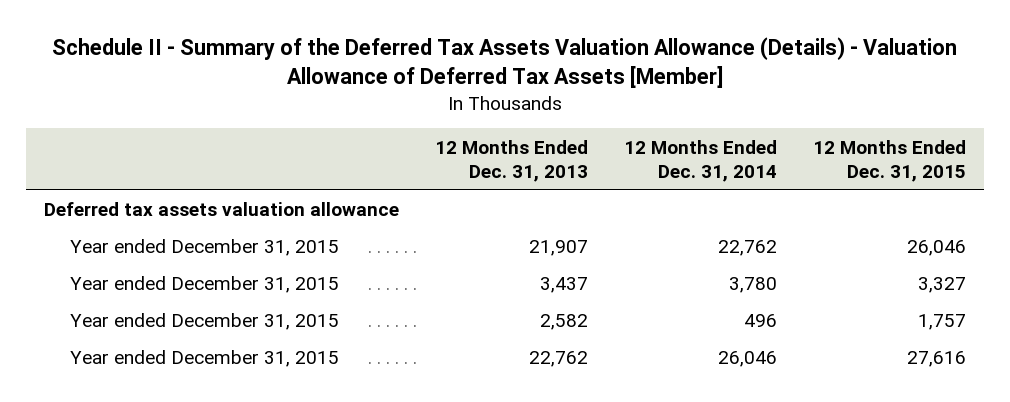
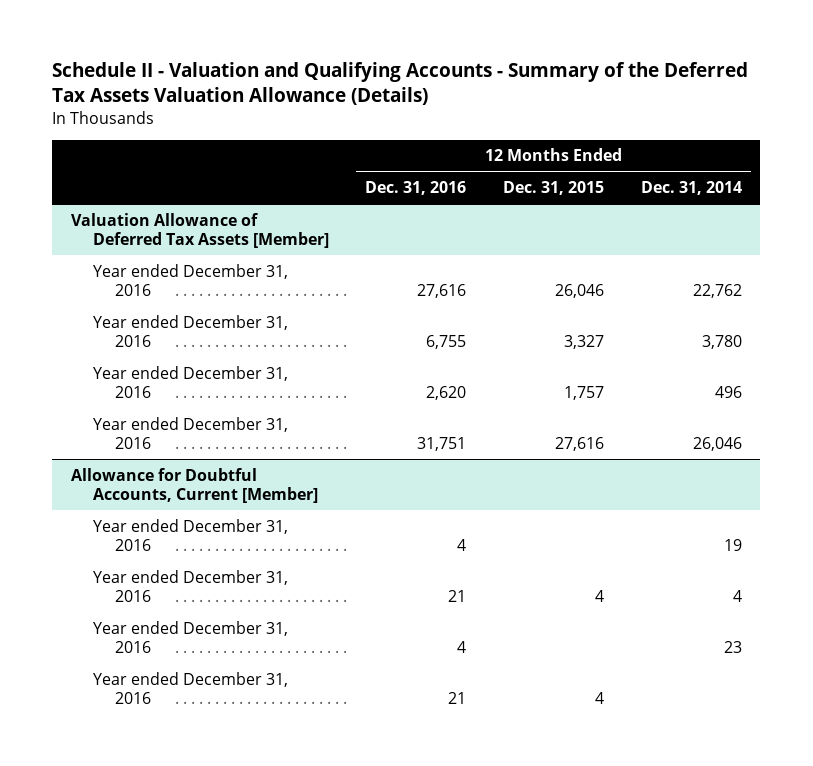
[51,36,957,89] Schedule II - Summary of the Deferred Tax Assets Valuation Allowance (Details) - Valuation Allowance of Deferred Tax Assets [Member] -> [52,62,749,106] Schedule II - Valuation and Qualifying Accounts - Summary of the Deferred Tax Assets Valuation Allowance (Details)
[434,139,588,182] 12 Months Ended Dec. 31, 2013 -> none
none -> [365,181,467,196] Dec. 31, 2016
[43,202,399,217] Deferred tax assets valuation allowance -> none
none -> [70,212,329,249] Valuation Allowance of Deferred Tax Assets [Member]
[69,239,339,257] Year ended December 31, 2015 -> [92,263,288,297] Year ended December 31, 2016
[69,276,339,294] Year ended December 31, 2015 -> [92,314,288,348] Year ended December 31, 2016
[69,313,339,331] Year ended December 31, 2015 -> [92,365,288,399] Year ended December 31, 2016
[69,350,339,368] Year ended December 31, 2015 -> [92,416,288,450] Year ended December 31, 2016
none -> [70,467,318,504] Allowance for Doubtful Accounts, Current [Member]
none -> [92,518,288,552] Year ended December 31, 2016
none -> [92,569,288,603] Year ended December 31, 2016
none -> [92,620,288,654] Year ended December 31, 2016
none -> [92,671,288,705] Year ended December 31, 2016

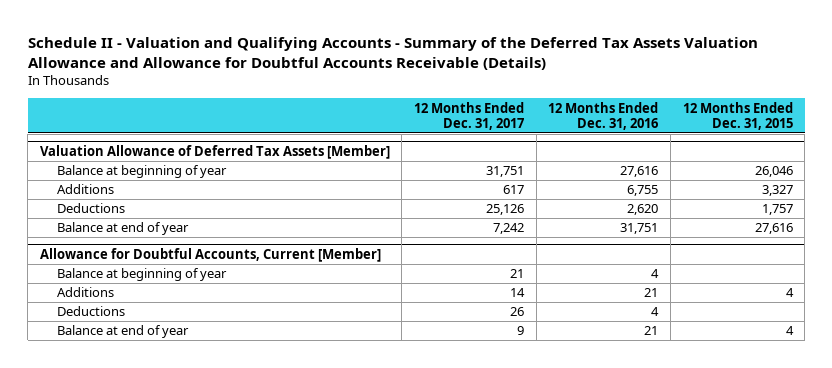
[52,62,749,106] Schedule II - Valuation and Qualifying Accounts - Summary of the Deferred Tax Assets Valuation Allowance (Details) -> [27,36,758,70] Schedule II - Valuation and Qualifying Accounts - Summary of the Deferred Tax Assets Valuation Allowance and Allowance for Doubtful Accounts Receivable (Details)
[640,181,742,196] Dec. 31, 2014 -> none
none -> [414,101,525,131] 12 Months Ended Dec. 31, 2017
[92,263,288,297] Year ended December 31, 2016 -> [56,165,227,179] Balance at beginning of year
[92,314,288,348] Year ended December 31, 2016 -> [56,184,114,195] Additions
[92,365,288,399] Year ended December 31, 2016 -> [56,203,125,214] Deductions
[92,416,288,450] Year ended December 31, 2016 -> [56,222,189,236] Balance at end of year
[92,518,288,552] Year ended December 31, 2016 -> [56,268,227,282] Balance at beginning of year
[92,569,288,603] Year ended December 31, 2016 -> [56,287,114,298] Additions
[92,620,288,654] Year ended December 31, 2016 -> [56,306,125,317] Deductions
[92,671,288,705] Year ended December 31, 2016 -> [56,325,189,339] Balance at end of year

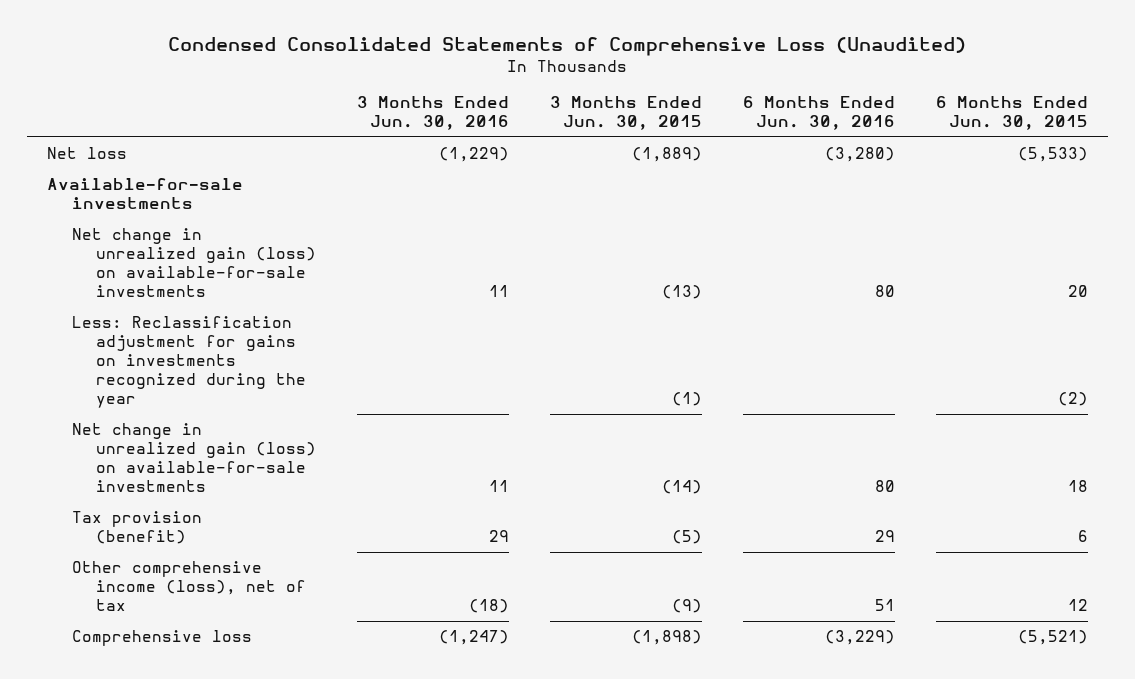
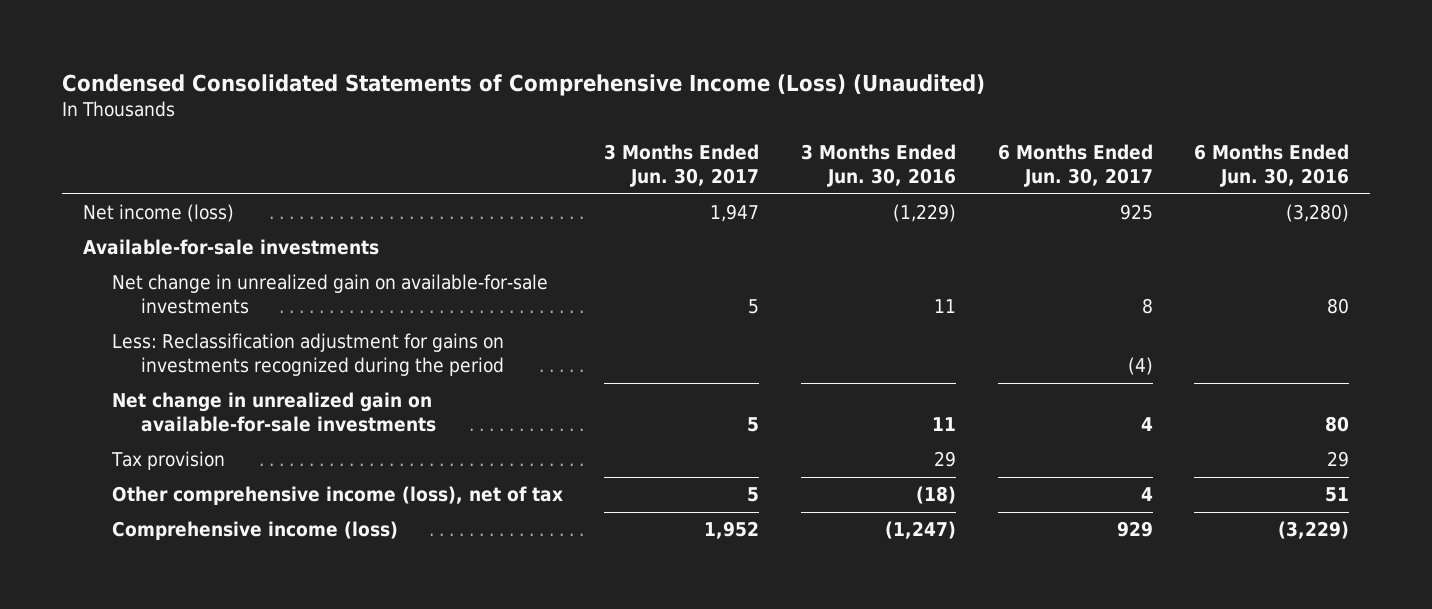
[168,36,967,56] Condensed Consolidated Statements of Comprehensive Loss (Unaudited) -> [62,73,986,96] Condensed Consolidated Statements of Comprehensive Income (Loss) (Unaudited)
[549,96,702,131] 3 Months Ended Jun. 30, 2015 -> none
[935,96,1088,131] 6 Months Ended Jun. 30, 2015 -> none
none -> [604,144,760,187] 3 Months Ended Jun. 30, 2017
none -> [997,144,1153,187] 6 Months Ended Jun. 30, 2017
[47,147,128,160] Net loss -> [82,204,234,223] Net income (loss)
[71,228,317,298] Net change in unrealized gain (loss) on available-for-sale investments -> [111,274,548,315] Net change in unrealized gain on available-for-sale investments
[71,316,307,409] Less: Reclassification adjustment for gains on investments recognized during the year -> [111,333,505,377] Less: Reclassification adjustment for gains on investments recognized during the period
[71,423,317,493] Net change in unrealized gain (loss) on available-for-sale investments -> [111,392,437,433] Net change in unrealized gain on available-for-sale investments
[71,511,202,545] Tax provision (benefit) -> [110,451,225,471] Tax provision
[71,630,252,647] Comprehensive loss -> [111,521,398,541] Comprehensive income (loss)

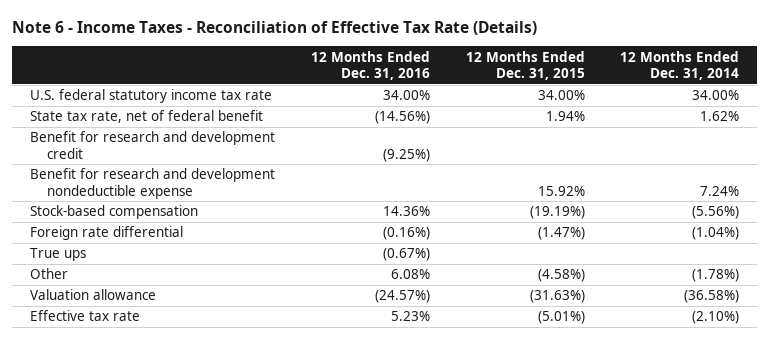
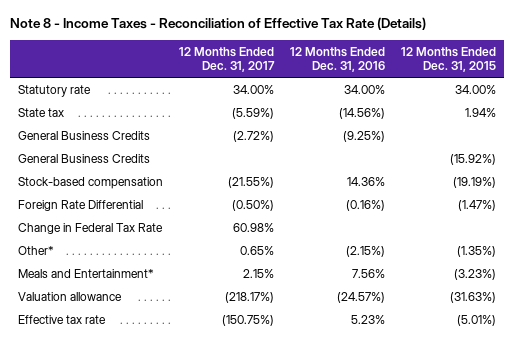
[12,21,538,36] Note 6 - Income Taxes - Reconciliation of Effective Tax Rate (Details) -> [10,17,427,31] Note 8 - Income Taxes - Reconciliation of Effective Tax Rate (Details)
[620,50,740,81] 12 Months Ended Dec. 31, 2014 -> none
none -> [179,47,276,72] 12 Months Ended Dec. 31, 2017
[30,168,276,199] Benefit for research and development nondeductible expense -> none
[30,89,273,104] U.S. federal statutory income tax rate -> [18,84,92,97] Statutory rate
[30,110,264,124] State tax rate, net of federal benefit -> [18,107,65,117] State tax
[30,131,276,159] Benefit for research and development credit -> [18,130,151,140] General Business Credits
none -> [18,153,151,163] General Business Credits
[30,248,87,262] True ups -> none
[30,226,184,241] Foreign rate differential -> [18,199,144,211] Foreign Rate Differential
none -> [18,222,164,234] Change in Federal Tax Rate
[30,268,69,280] Other -> [18,245,55,255] Other*
[390,269,430,280] 6.08% -> [346,245,386,257] (2.15%)
[537,269,585,283] (4.58%) -> [457,245,497,257] (1.35%)
none -> [18,268,155,278] Meals and Entertainment*

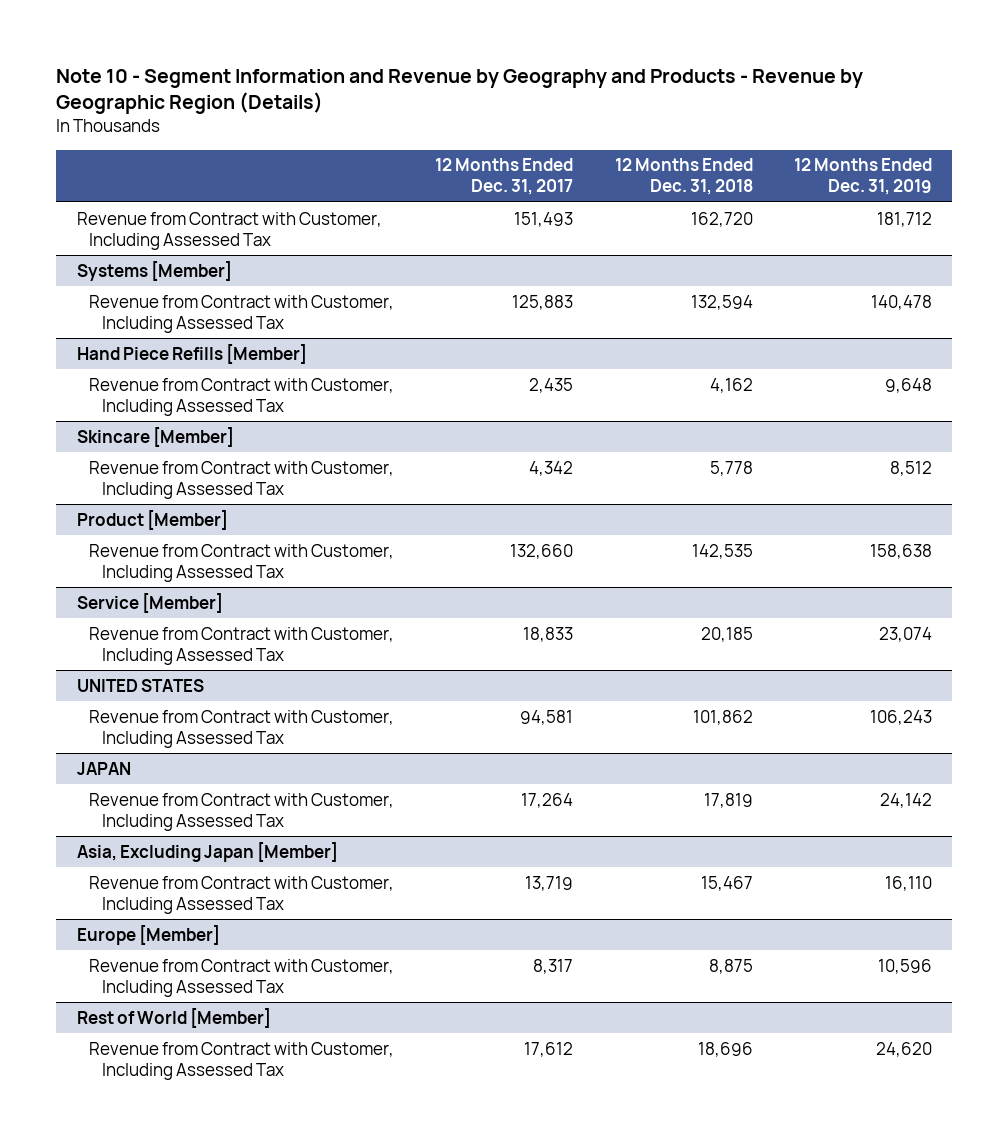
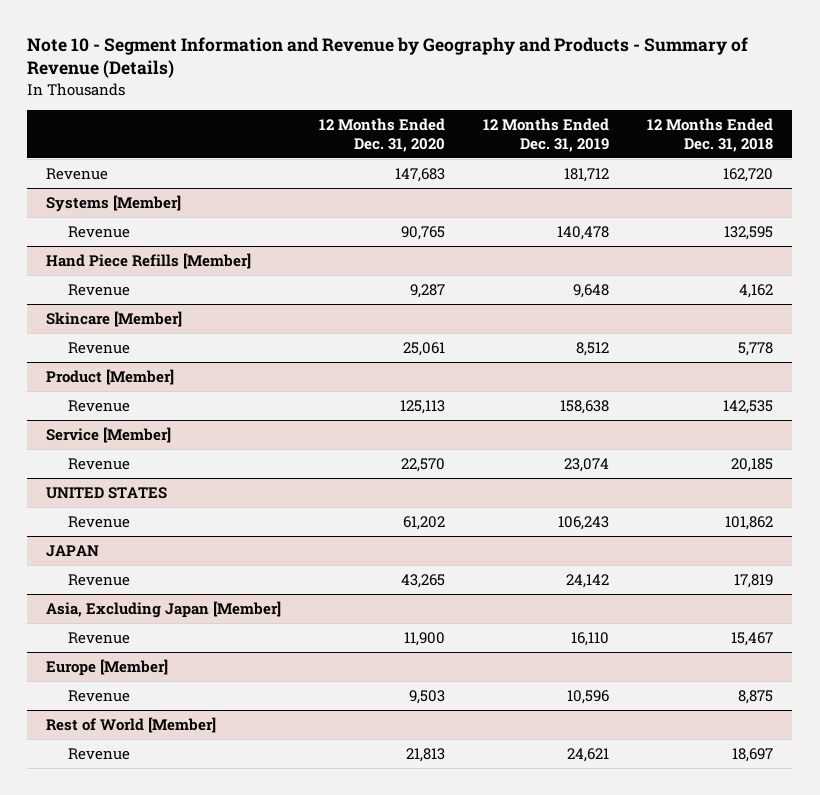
[56,68,864,115] Note 10 - Segment Information and Revenue by Geography and Products - Revenue by Geographic Region (Details) -> [27,36,749,79] Note 10 - Segment Information and Revenue by Geography and Products - Summary of Revenue (Details)
[435,158,574,196] 12 Months Ended Dec. 31, 2017 -> none
none -> [319,117,446,152] 12 Months Ended Dec. 31, 2020
[76,211,382,250] Revenue from Contract with Customer, Including Assessed Tax -> [46,167,109,180] Revenue
[89,294,395,333] Revenue from Contract with Customer, Including Assessed Tax -> none
none -> [68,225,131,238] Revenue
[89,377,395,416] Revenue from Contract with Customer, Including Assessed Tax -> [68,283,131,296] Revenue
[89,460,395,499] Revenue from Contract with Customer, Including Assessed Tax -> [68,341,131,354] Revenue
[89,543,395,582] Revenue from Contract with Customer, Including Assessed Tax -> [68,399,131,412] Revenue
[89,626,395,665] Revenue from Contract with Customer, Including Assessed Tax -> [68,457,131,470] Revenue
[89,709,395,748] Revenue from Contract with Customer, Including Assessed Tax -> [68,515,131,528] Revenue
[89,792,395,831] Revenue from Contract with Customer, Including Assessed Tax -> [68,573,131,586] Revenue
[89,875,395,914] Revenue from Contract with Customer, Including Assessed Tax -> [68,631,131,644] Revenue
[89,958,395,997] Revenue from Contract with Customer, Including Assessed Tax -> [68,689,131,702] Revenue
[89,1041,395,1080] Revenue from Contract with Customer, Including Assessed Tax -> none
none -> [68,747,131,760] Revenue

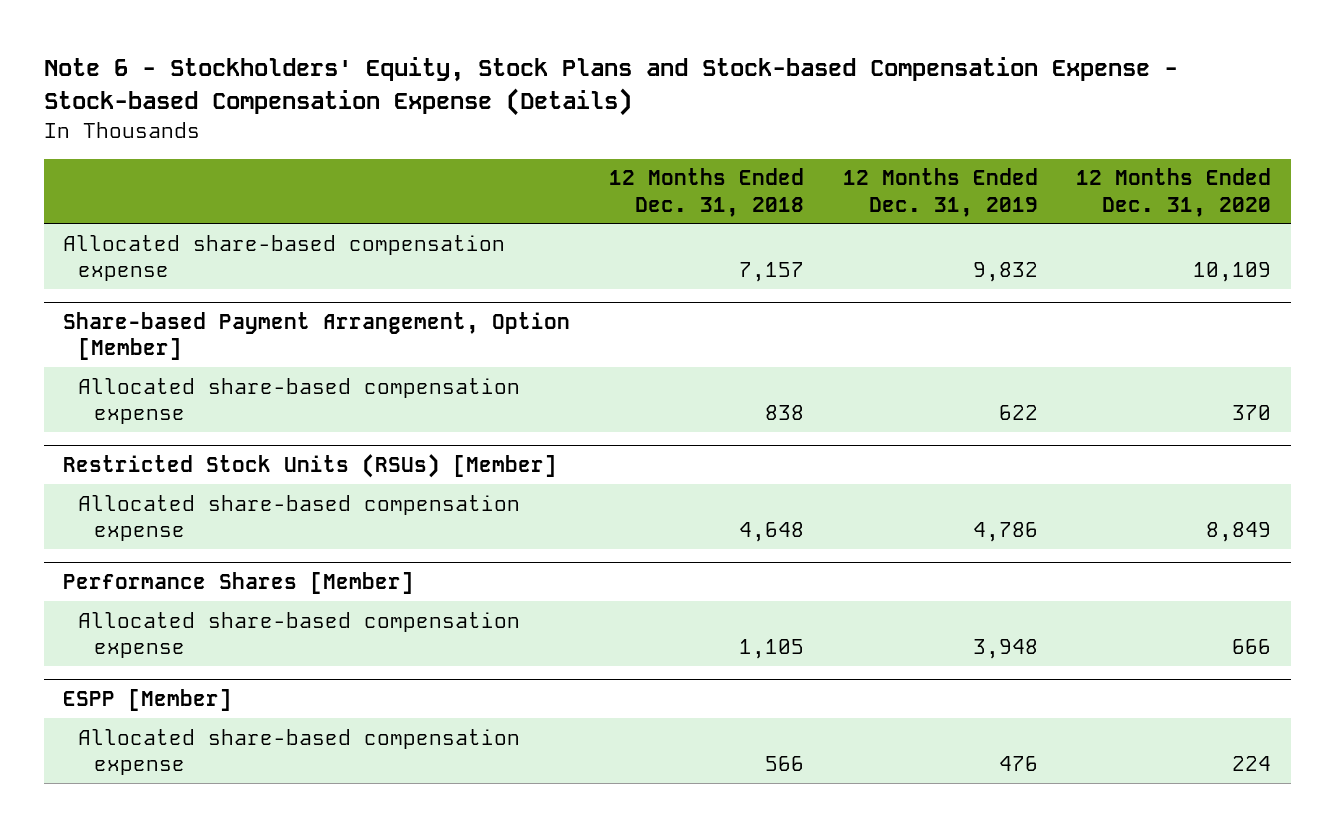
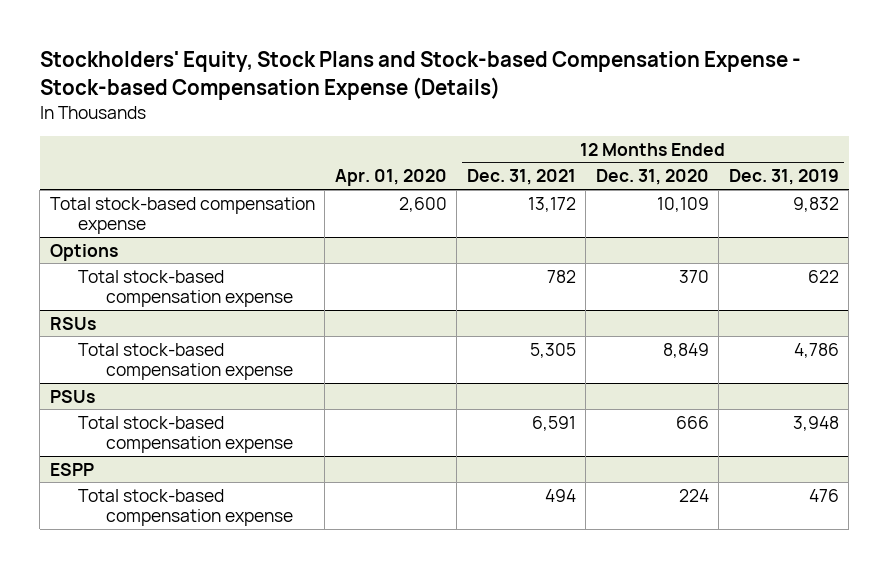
[43,57,1178,117] Note 6 - Stockholders' Equity, Stock Plans and Stock-based Compensation Expense - Stock-based Compensation Expense (Details) -> [39,51,801,100] Stockholders' Equity, Stock Plans and Stock-based Compensation Expense - Stock-based Compensation Expense (Details)
[608,168,804,217] 12 Months Ended Dec. 31, 2018 -> none
none -> [334,169,447,187] Apr. 01, 2020
none -> [466,169,576,186] Dec. 31, 2021
[63,234,506,282] Allocated share-based compensation expense -> [49,196,315,235] Total stock-based compensation expense
[63,311,571,361] Share-based Payment Arrangement, Option [Member] -> [49,243,118,261] Options
[78,377,521,425] Allocated share-based compensation expense -> [77,269,294,308] Total stock-based compensation expense
[63,453,558,478] Restricted Stock Units (RSUs) [Member] -> [49,316,96,330] RSUs
[78,494,521,542] Allocated share-based compensation expense -> [77,342,294,381] Total stock-based compensation expense
[63,571,415,594] Performance Shares [Member] -> [49,389,95,403] PSUs
[78,611,521,659] Allocated share-based compensation expense -> [77,415,294,454] Total stock-based compensation expense
[63,688,233,711] ESPP [Member] -> [49,462,94,476] ESPP
[78,728,521,776] Allocated share-based compensation expense -> [77,488,294,527] Total stock-based compensation expense

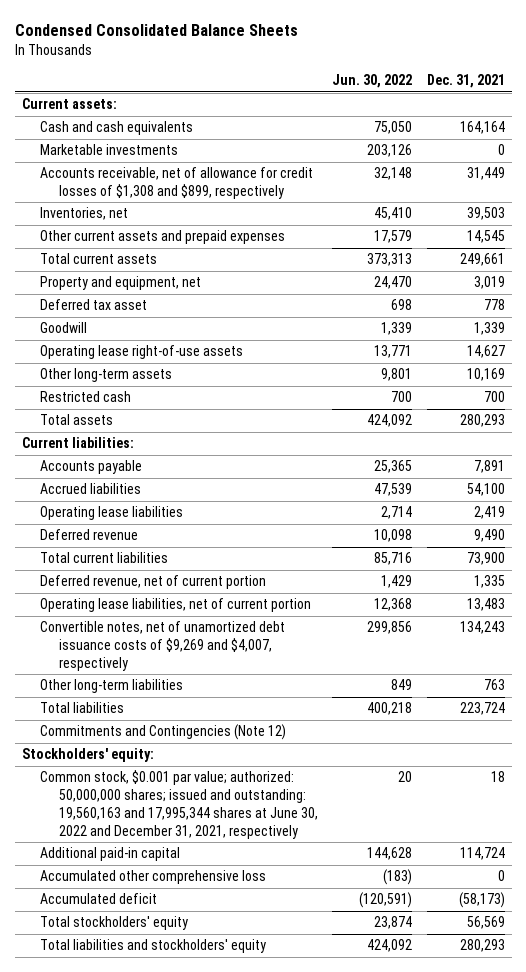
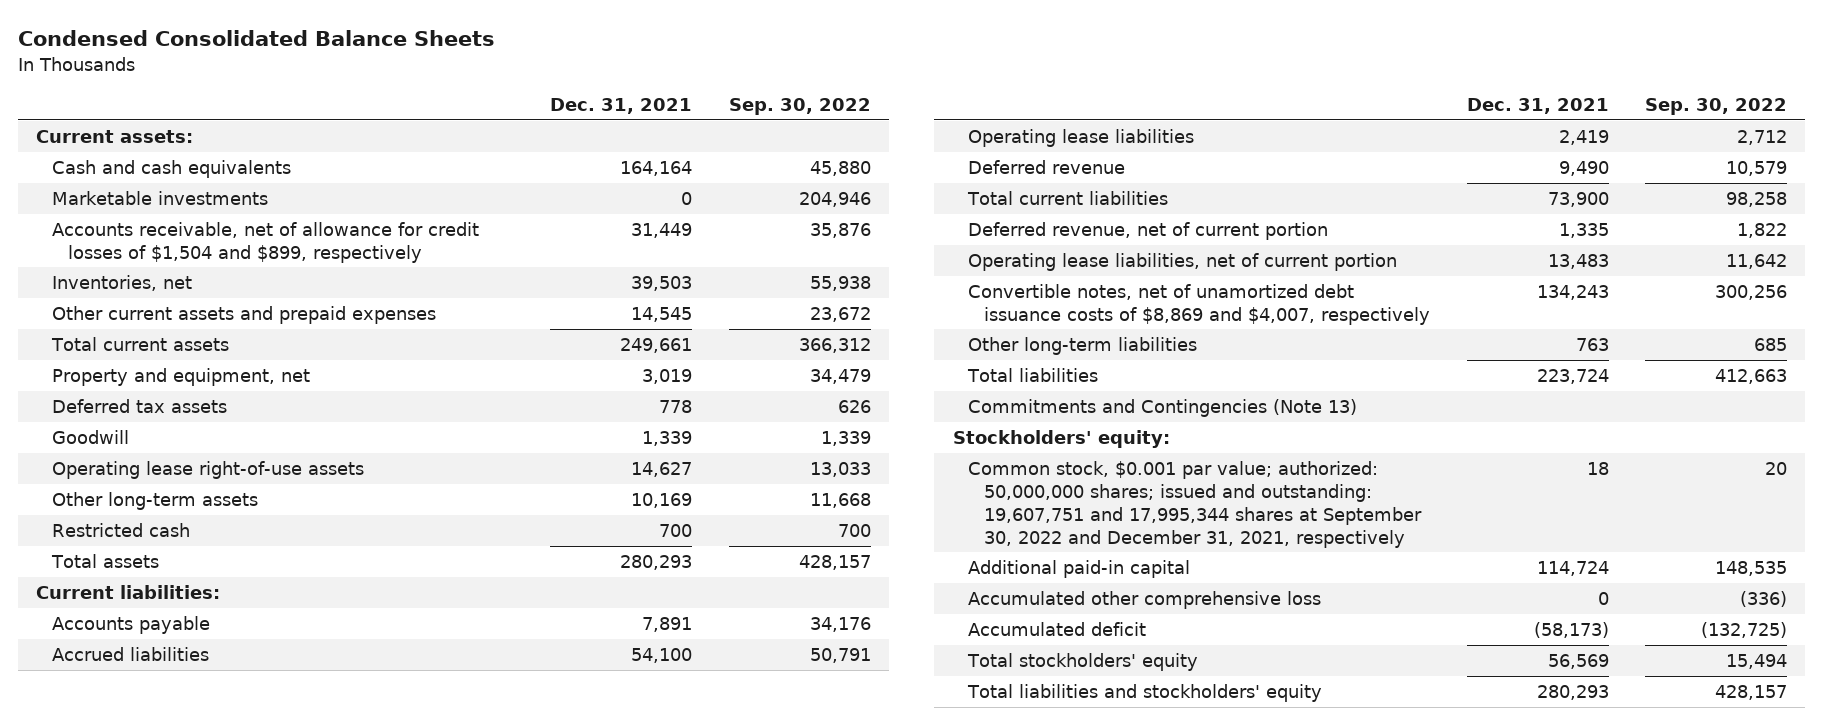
[332,74,413,89] Jun. 30, 2022 -> none
none -> [728,97,871,115] Sep. 30, 2022
[40,167,314,200] Accounts receivable, net of allowance for credit losses of $1,308 and $899, respectively -> [52,221,480,263] Accounts receivable, net of allowance for credit losses of $1,504 and $899, respectively
[40,299,148,311] Deferred tax asset -> [52,398,228,413] Deferred tax assets
[40,621,286,672] Convertible notes, net of unamortized debt issuance costs of $9,269 and $4,007, respectively -> [968,283,1431,325] Convertible notes, net of unamortized debt issuance costs of $8,869 and $4,007, respectively
[40,724,287,741] Commitments and Contingencies (Note 12) -> [968,398,1358,417] Commitments and Contingencies (Note 13)
[40,770,318,839] Common stock, $0.001 par value; authorized: 50,000,000 shares; issued and outstanding: 19,560,163 and 17,995,344 shares at June 30, 2022 and December 31, 2021, respectively -> [968,460,1423,548] Common stock, $0.001 par value; authorized: 50,000,000 shares; issued and outstanding: 19,607,751 and 17,995,344 shares at September 30, 2022 and December 31, 2021, respectively

